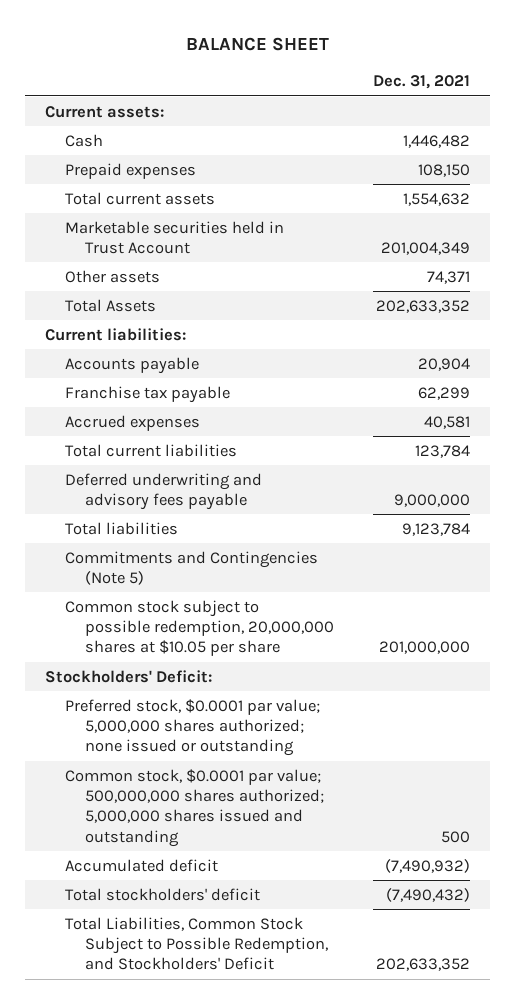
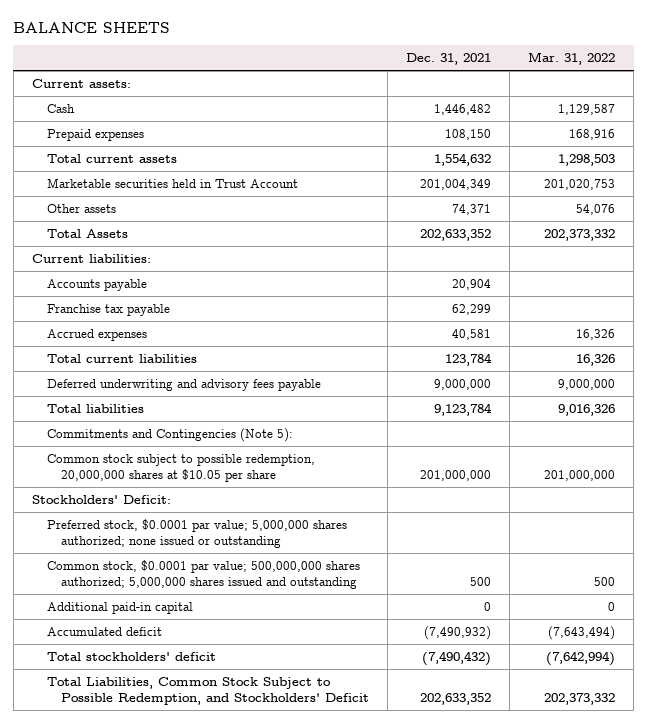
[185,37,329,52] BALANCE SHEET -> [13,21,171,33] BALANCE SHEETS
none -> [528,51,616,65] Mar. 31, 2022
[64,550,318,585] Commitments and Contingencies (Note 5) -> [46,427,293,442] Commitments and Contingencies (Note 5):
none -> [46,601,193,614] Additional paid-in capital

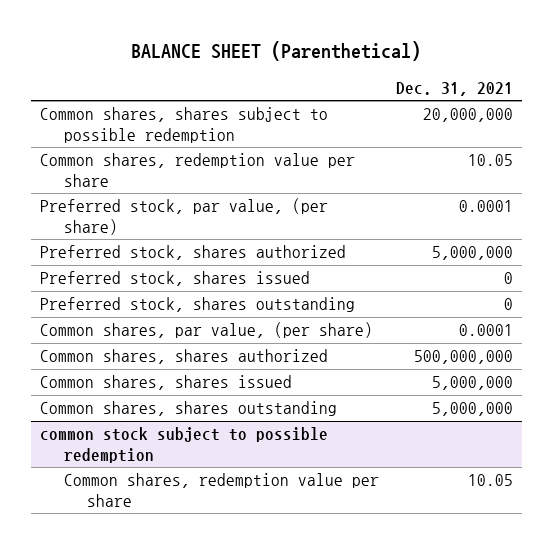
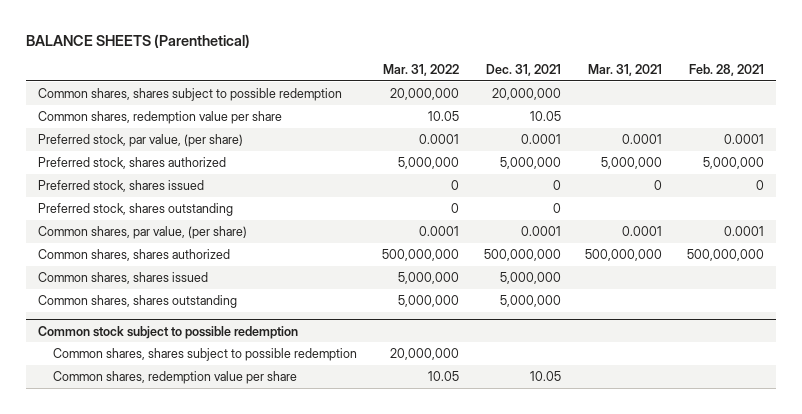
[131,41,422,62] BALANCE SHEET (Parenthetical) -> [26,33,251,48] BALANCE SHEETS (Parenthetical)
none -> [383,63,460,76] Mar. 31, 2022
none -> [588,63,663,76] Mar. 31, 2021
none -> [688,63,764,76] Feb. 28, 2021
[39,427,328,463] common stock subject to possible redemption -> [38,325,299,339] Common stock subject to possible redemption
none -> [53,347,358,361] Common shares, shares subject to possible redemption

